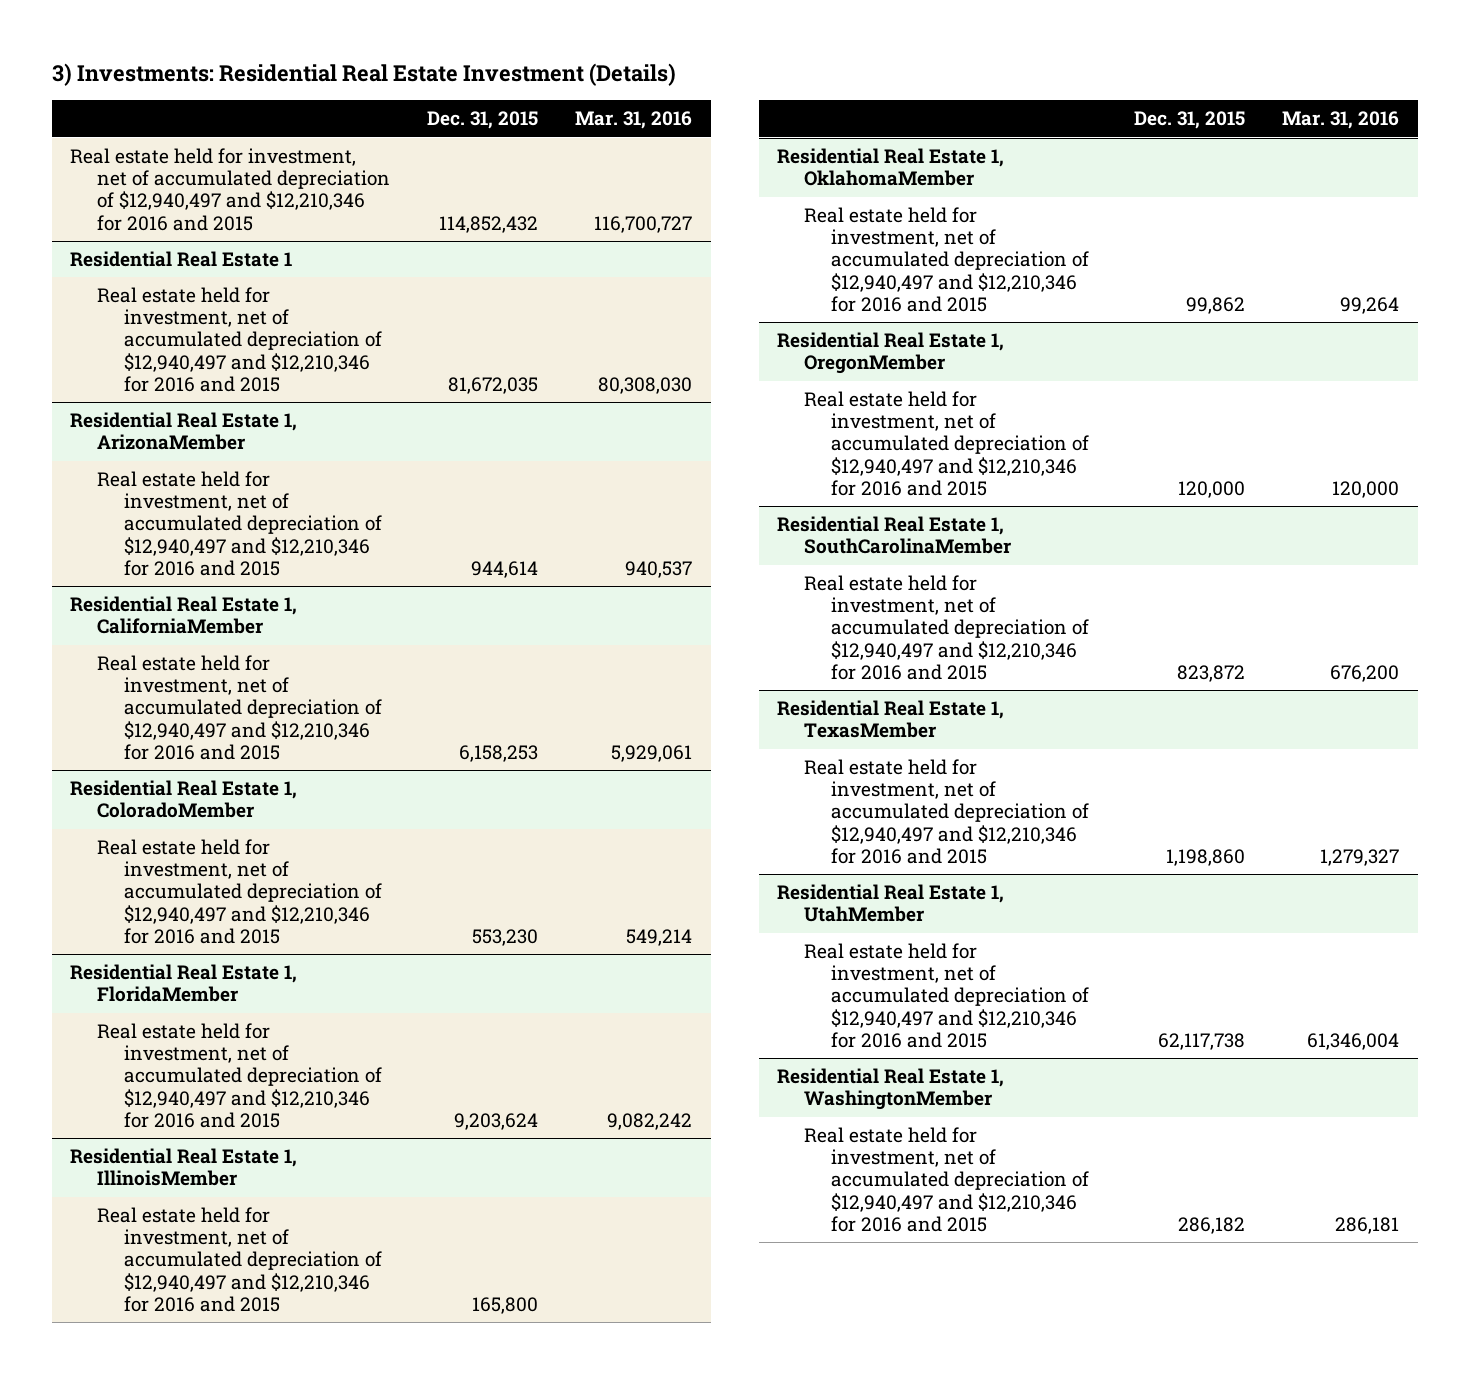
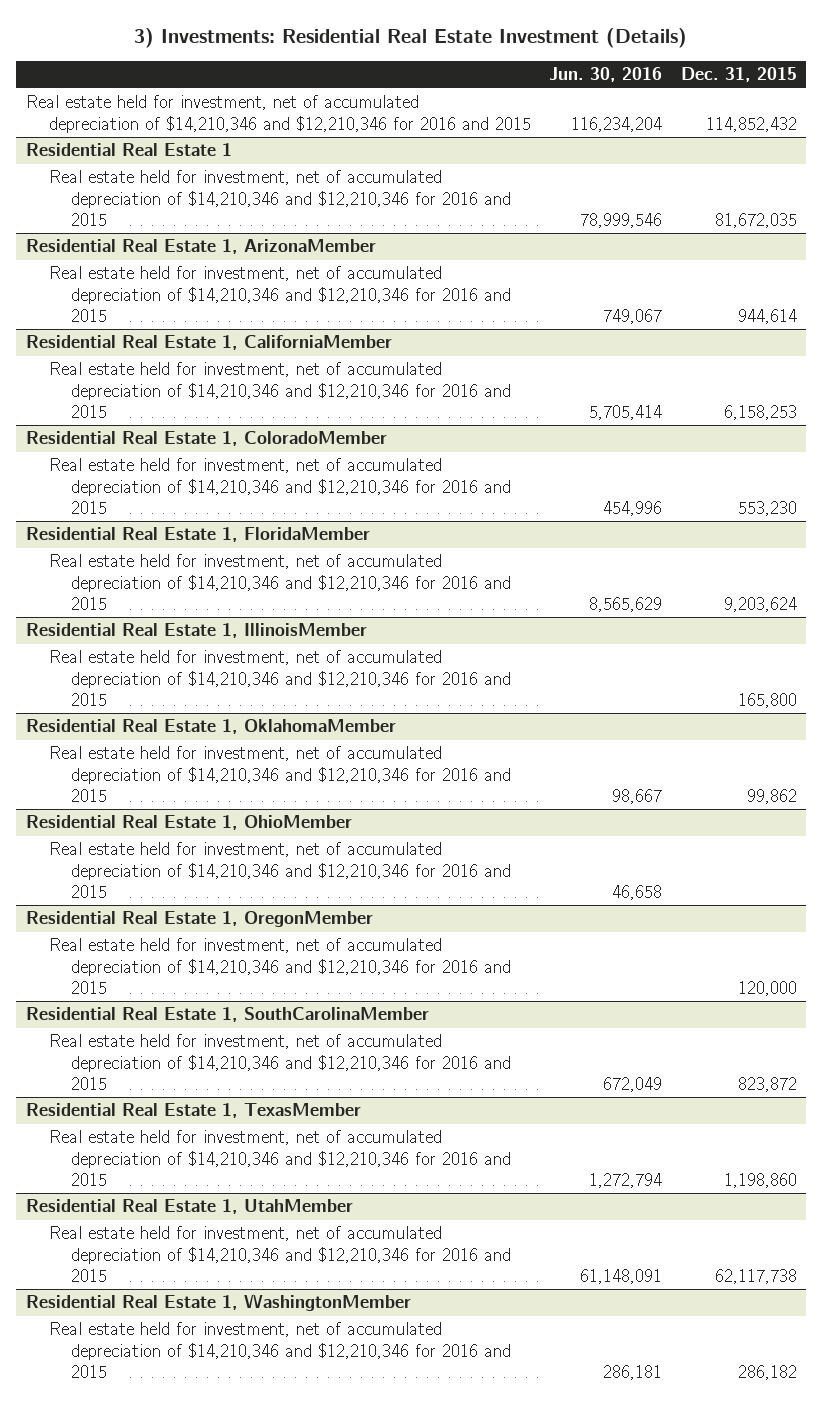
[575,111,693,130] Mar. 31, 2016 -> none
none -> [549,67,663,83] Jun. 30, 2016
[70,148,391,231] Real estate held for investment, net of accumulated depreciation of $12,940,497 and $12,210,346 for 2016 and 2015 -> [25,95,531,133] Real estate held for investment, net of accumulated depreciation of $14,210,346 and $12,210,346 for 2016 and 2015
[97,287,383,392] Real estate held for investment, net of accumulated depreciation of $12,940,497 and $12,210,346 for 2016 and 2015 -> [48,170,512,227] Real estate held for investment, net of accumulated depreciation of $14,210,346 and $12,210,346 for 2016 and 2015
[97,471,383,576] Real estate held for investment, net of accumulated depreciation of $12,940,497 and $12,210,346 for 2016 and 2015 -> [48,266,512,323] Real estate held for investment, net of accumulated depreciation of $14,210,346 and $12,210,346 for 2016 and 2015
[97,655,383,760] Real estate held for investment, net of accumulated depreciation of $12,940,497 and $12,210,346 for 2016 and 2015 -> [48,362,512,419] Real estate held for investment, net of accumulated depreciation of $14,210,346 and $12,210,346 for 2016 and 2015
[97,839,383,944] Real estate held for investment, net of accumulated depreciation of $12,940,497 and $12,210,346 for 2016 and 2015 -> [48,458,512,515] Real estate held for investment, net of accumulated depreciation of $14,210,346 and $12,210,346 for 2016 and 2015
[97,1023,383,1128] Real estate held for investment, net of accumulated depreciation of $12,940,497 and $12,210,346 for 2016 and 2015 -> [48,554,512,611] Real estate held for investment, net of accumulated depreciation of $14,210,346 and $12,210,346 for 2016 and 2015
[97,1207,383,1312] Real estate held for investment, net of accumulated depreciation of $12,940,497 and $12,210,346 for 2016 and 2015 -> [48,650,512,707] Real estate held for investment, net of accumulated depreciation of $14,210,346 and $12,210,346 for 2016 and 2015
[804,207,1090,312] Real estate held for investment, net of accumulated depreciation of $12,940,497 and $12,210,346 for 2016 and 2015 -> [48,746,512,803] Real estate held for investment, net of accumulated depreciation of $14,210,346 and $12,210,346 for 2016 and 2015
none -> [25,815,352,831] Residential Real Estate 1, OhioMember
none -> [48,842,512,899] Real estate held for investment, net of accumulated depreciation of $14,210,346 and $12,210,346 for 2016 and 2015
[804,391,1090,496] Real estate held for investment, net of accumulated depreciation of $12,940,497 and $12,210,346 for 2016 and 2015 -> [48,938,512,995] Real estate held for investment, net of accumulated depreciation of $14,210,346 and $12,210,346 for 2016 and 2015
[804,575,1090,680] Real estate held for investment, net of accumulated depreciation of $12,940,497 and $12,210,346 for 2016 and 2015 -> [48,1034,512,1091] Real estate held for investment, net of accumulated depreciation of $14,210,346 and $12,210,346 for 2016 and 2015
[804,759,1090,864] Real estate held for investment, net of accumulated depreciation of $12,940,497 and $12,210,346 for 2016 and 2015 -> [48,1130,512,1187] Real estate held for investment, net of accumulated depreciation of $14,210,346 and $12,210,346 for 2016 and 2015
[804,943,1090,1048] Real estate held for investment, net of accumulated depreciation of $12,940,497 and $12,210,346 for 2016 and 2015 -> [48,1226,512,1283] Real estate held for investment, net of accumulated depreciation of $14,210,346 and $12,210,346 for 2016 and 2015
[804,1127,1090,1232] Real estate held for investment, net of accumulated depreciation of $12,940,497 and $12,210,346 for 2016 and 2015 -> [48,1322,512,1379] Real estate held for investment, net of accumulated depreciation of $14,210,346 and $12,210,346 for 2016 and 2015

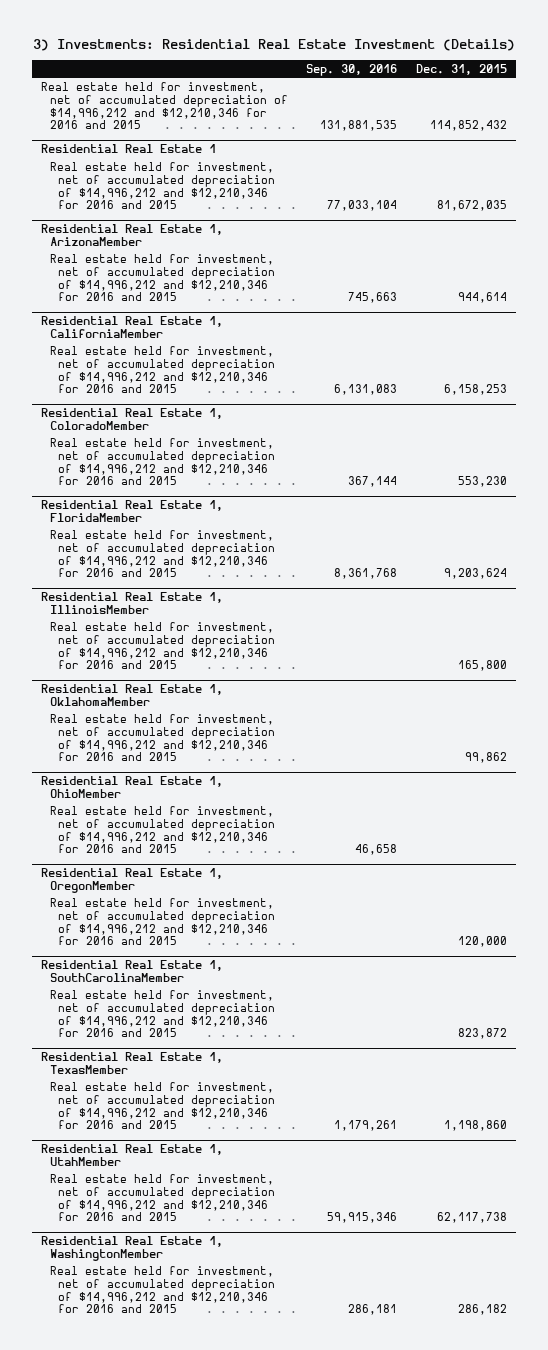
[549,67,663,83] Jun. 30, 2016 -> none
none -> [306,64,398,77] Sep. 30, 2016
[25,95,531,133] Real estate held for investment, net of accumulated depreciation of $14,210,346 and $12,210,346 for 2016 and 2015 -> [41,81,288,130] Real estate held for investment, net of accumulated depreciation of $14,996,212 and $12,210,346 for 2016 and 2015
[48,170,512,227] Real estate held for investment, net of accumulated depreciation of $14,210,346 and $12,210,346 for 2016 and 2015 -> [49,161,275,210] Real estate held for investment, net of accumulated depreciation of $14,996,212 and $12,210,346 for 2016 and 2015
[48,266,512,323] Real estate held for investment, net of accumulated depreciation of $14,210,346 and $12,210,346 for 2016 and 2015 -> [49,253,275,302] Real estate held for investment, net of accumulated depreciation of $14,996,212 and $12,210,346 for 2016 and 2015
[48,362,512,419] Real estate held for investment, net of accumulated depreciation of $14,210,346 and $12,210,346 for 2016 and 2015 -> [49,345,275,394] Real estate held for investment, net of accumulated depreciation of $14,996,212 and $12,210,346 for 2016 and 2015
[48,458,512,515] Real estate held for investment, net of accumulated depreciation of $14,210,346 and $12,210,346 for 2016 and 2015 -> [49,437,275,486] Real estate held for investment, net of accumulated depreciation of $14,996,212 and $12,210,346 for 2016 and 2015
[48,554,512,611] Real estate held for investment, net of accumulated depreciation of $14,210,346 and $12,210,346 for 2016 and 2015 -> [49,529,275,578] Real estate held for investment, net of accumulated depreciation of $14,996,212 and $12,210,346 for 2016 and 2015
[48,650,512,707] Real estate held for investment, net of accumulated depreciation of $14,210,346 and $12,210,346 for 2016 and 2015 -> [49,621,275,670] Real estate held for investment, net of accumulated depreciation of $14,996,212 and $12,210,346 for 2016 and 2015
[48,746,512,803] Real estate held for investment, net of accumulated depreciation of $14,210,346 and $12,210,346 for 2016 and 2015 -> [49,713,275,762] Real estate held for investment, net of accumulated depreciation of $14,996,212 and $12,210,346 for 2016 and 2015
[48,842,512,899] Real estate held for investment, net of accumulated depreciation of $14,210,346 and $12,210,346 for 2016 and 2015 -> [49,805,275,854] Real estate held for investment, net of accumulated depreciation of $14,996,212 and $12,210,346 for 2016 and 2015
[48,938,512,995] Real estate held for investment, net of accumulated depreciation of $14,210,346 and $12,210,346 for 2016 and 2015 -> [49,897,275,946] Real estate held for investment, net of accumulated depreciation of $14,996,212 and $12,210,346 for 2016 and 2015
[48,1034,512,1091] Real estate held for investment, net of accumulated depreciation of $14,210,346 and $12,210,346 for 2016 and 2015 -> [49,989,275,1038] Real estate held for investment, net of accumulated depreciation of $14,996,212 and $12,210,346 for 2016 and 2015
[48,1130,512,1187] Real estate held for investment, net of accumulated depreciation of $14,210,346 and $12,210,346 for 2016 and 2015 -> [49,1081,275,1130] Real estate held for investment, net of accumulated depreciation of $14,996,212 and $12,210,346 for 2016 and 2015
[48,1226,512,1283] Real estate held for investment, net of accumulated depreciation of $14,210,346 and $12,210,346 for 2016 and 2015 -> [49,1173,275,1222] Real estate held for investment, net of accumulated depreciation of $14,996,212 and $12,210,346 for 2016 and 2015
[48,1322,512,1379] Real estate held for investment, net of accumulated depreciation of $14,210,346 and $12,210,346 for 2016 and 2015 -> [49,1265,275,1314] Real estate held for investment, net of accumulated depreciation of $14,996,212 and $12,210,346 for 2016 and 2015

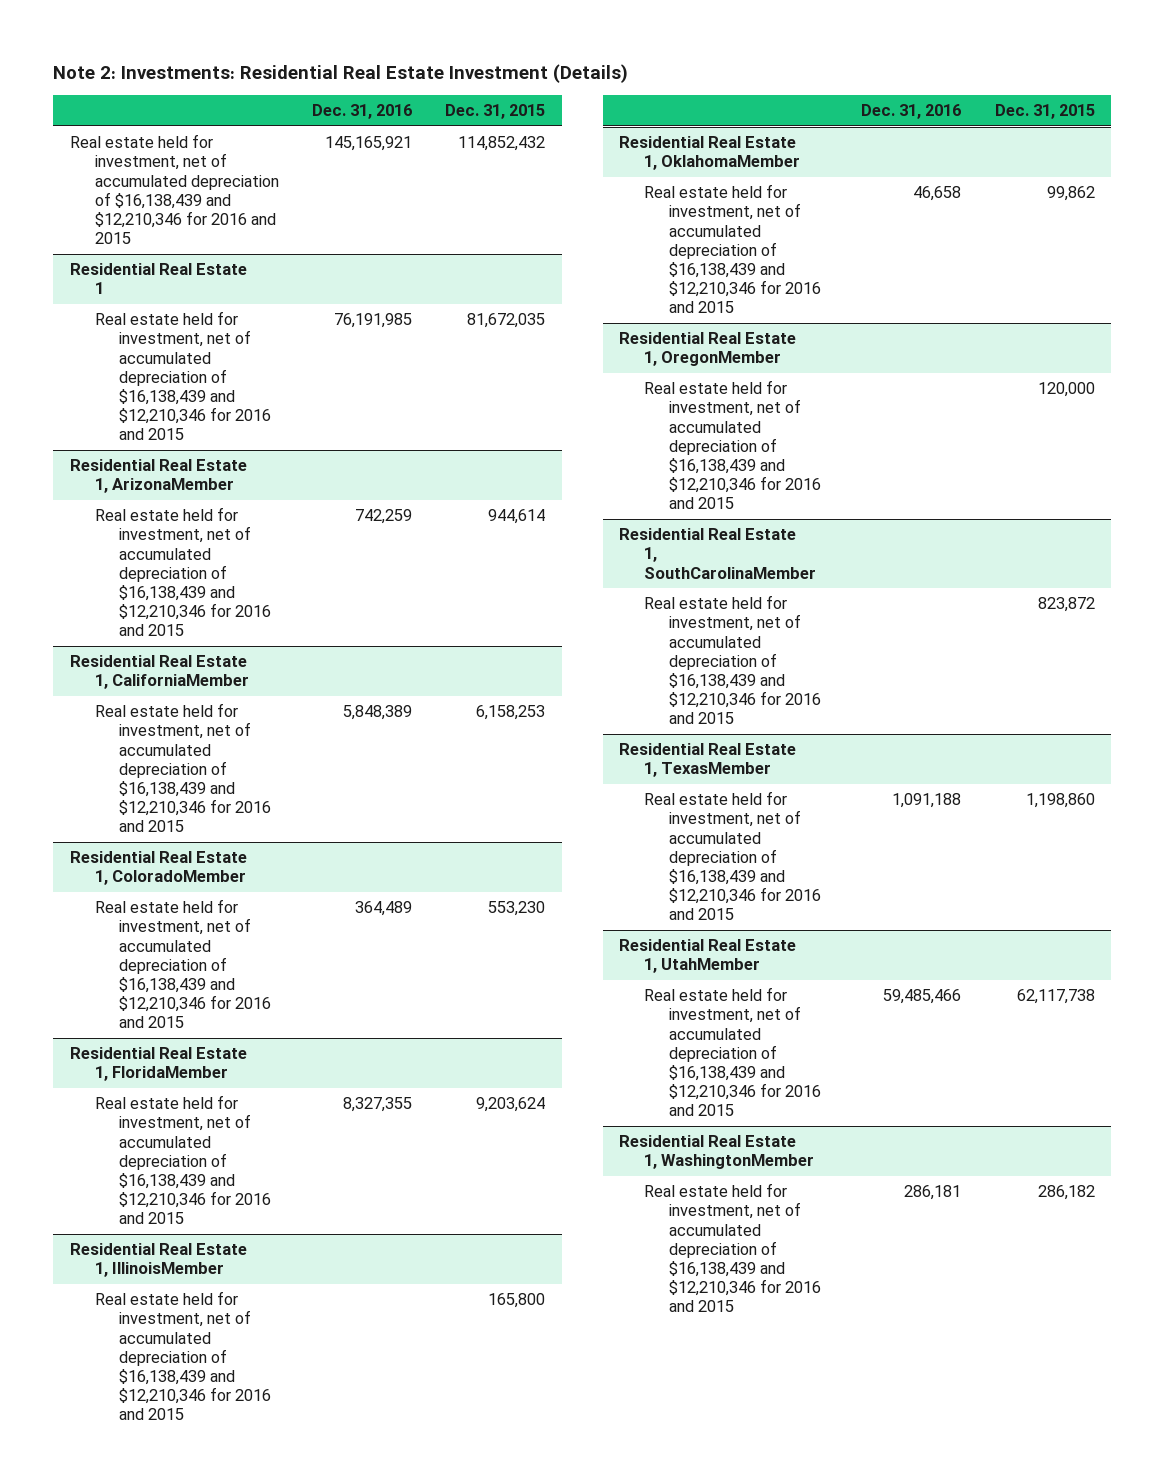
[33,39,516,52] 3) Investments: Residential Real Estate Investment (Details) -> [53,63,629,83] Note 2: Investments: Residential Real Estate Investment (Details)
[306,64,398,77] Sep. 30, 2016 -> none
none -> [311,104,412,120] Dec. 31, 2016
[41,81,288,130] Real estate held for investment, net of accumulated depreciation of $14,996,212 and $12,210,346 for 2016 and 2015 -> [69,134,279,245] Real estate held for investment, net of accumulated depreciation of $16,138,439 and $12,210,346 for 2016 and 2015
[49,161,275,210] Real estate held for investment, net of accumulated depreciation of $14,996,212 and $12,210,346 for 2016 and 2015 -> [94,311,272,441] Real estate held for investment, net of accumulated depreciation of $16,138,439 and $12,210,346 for 2016 and 2015
[49,253,275,302] Real estate held for investment, net of accumulated depreciation of $14,996,212 and $12,210,346 for 2016 and 2015 -> [94,507,272,637] Real estate held for investment, net of accumulated depreciation of $16,138,439 and $12,210,346 for 2016 and 2015
[49,345,275,394] Real estate held for investment, net of accumulated depreciation of $14,996,212 and $12,210,346 for 2016 and 2015 -> [94,703,272,833] Real estate held for investment, net of accumulated depreciation of $16,138,439 and $12,210,346 for 2016 and 2015
[49,437,275,486] Real estate held for investment, net of accumulated depreciation of $14,996,212 and $12,210,346 for 2016 and 2015 -> [94,899,272,1029] Real estate held for investment, net of accumulated depreciation of $16,138,439 and $12,210,346 for 2016 and 2015
[49,529,275,578] Real estate held for investment, net of accumulated depreciation of $14,996,212 and $12,210,346 for 2016 and 2015 -> [94,1095,272,1225] Real estate held for investment, net of accumulated depreciation of $16,138,439 and $12,210,346 for 2016 and 2015
[49,621,275,670] Real estate held for investment, net of accumulated depreciation of $14,996,212 and $12,210,346 for 2016 and 2015 -> [94,1291,272,1421] Real estate held for investment, net of accumulated depreciation of $16,138,439 and $12,210,346 for 2016 and 2015
[41,776,224,799] Residential Real Estate 1, OhioMember -> none
[49,805,275,854] Real estate held for investment, net of accumulated depreciation of $14,996,212 and $12,210,346 for 2016 and 2015 -> none
[49,713,275,762] Real estate held for investment, net of accumulated depreciation of $14,996,212 and $12,210,346 for 2016 and 2015 -> [643,184,821,314] Real estate held for investment, net of accumulated depreciation of $16,138,439 and $12,210,346 for 2016 and 2015
[49,897,275,946] Real estate held for investment, net of accumulated depreciation of $14,996,212 and $12,210,346 for 2016 and 2015 -> [643,380,821,510] Real estate held for investment, net of accumulated depreciation of $16,138,439 and $12,210,346 for 2016 and 2015
[49,989,275,1038] Real estate held for investment, net of accumulated depreciation of $14,996,212 and $12,210,346 for 2016 and 2015 -> [643,595,821,725] Real estate held for investment, net of accumulated depreciation of $16,138,439 and $12,210,346 for 2016 and 2015
[49,1081,275,1130] Real estate held for investment, net of accumulated depreciation of $14,996,212 and $12,210,346 for 2016 and 2015 -> [643,791,821,921] Real estate held for investment, net of accumulated depreciation of $16,138,439 and $12,210,346 for 2016 and 2015
[49,1173,275,1222] Real estate held for investment, net of accumulated depreciation of $14,996,212 and $12,210,346 for 2016 and 2015 -> [643,987,821,1117] Real estate held for investment, net of accumulated depreciation of $16,138,439 and $12,210,346 for 2016 and 2015
[49,1265,275,1314] Real estate held for investment, net of accumulated depreciation of $14,996,212 and $12,210,346 for 2016 and 2015 -> [643,1183,821,1313] Real estate held for investment, net of accumulated depreciation of $16,138,439 and $12,210,346 for 2016 and 2015

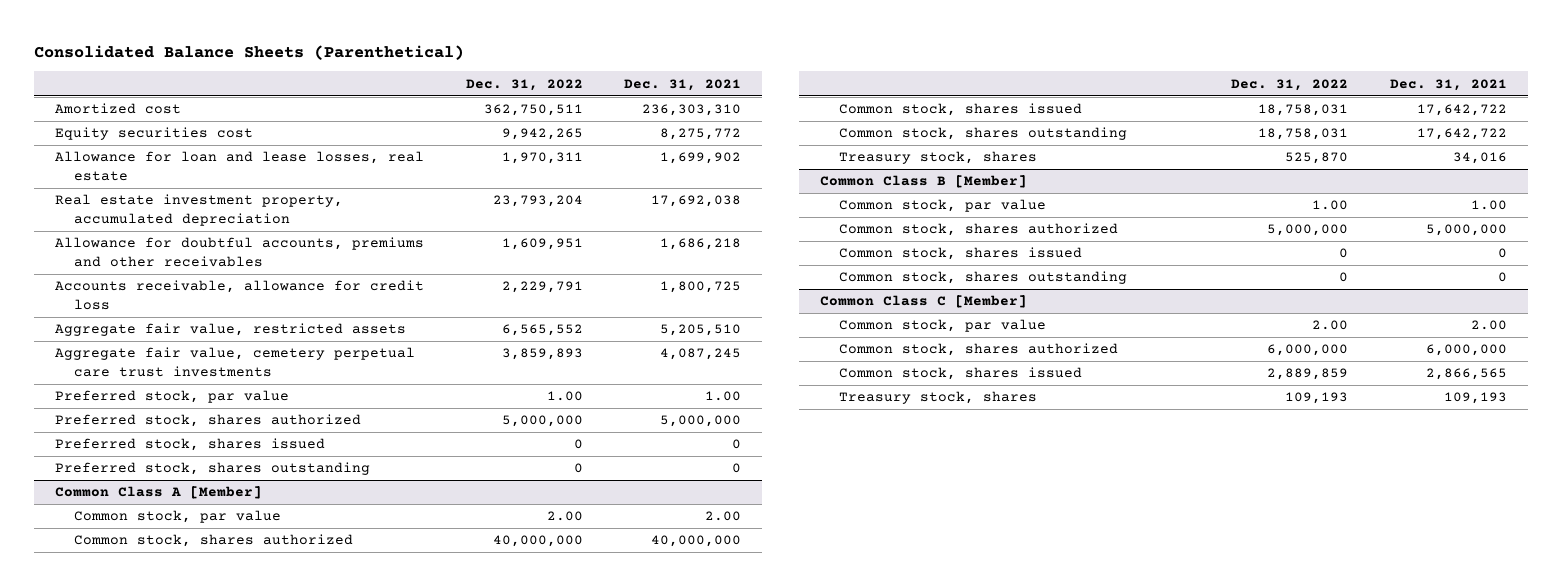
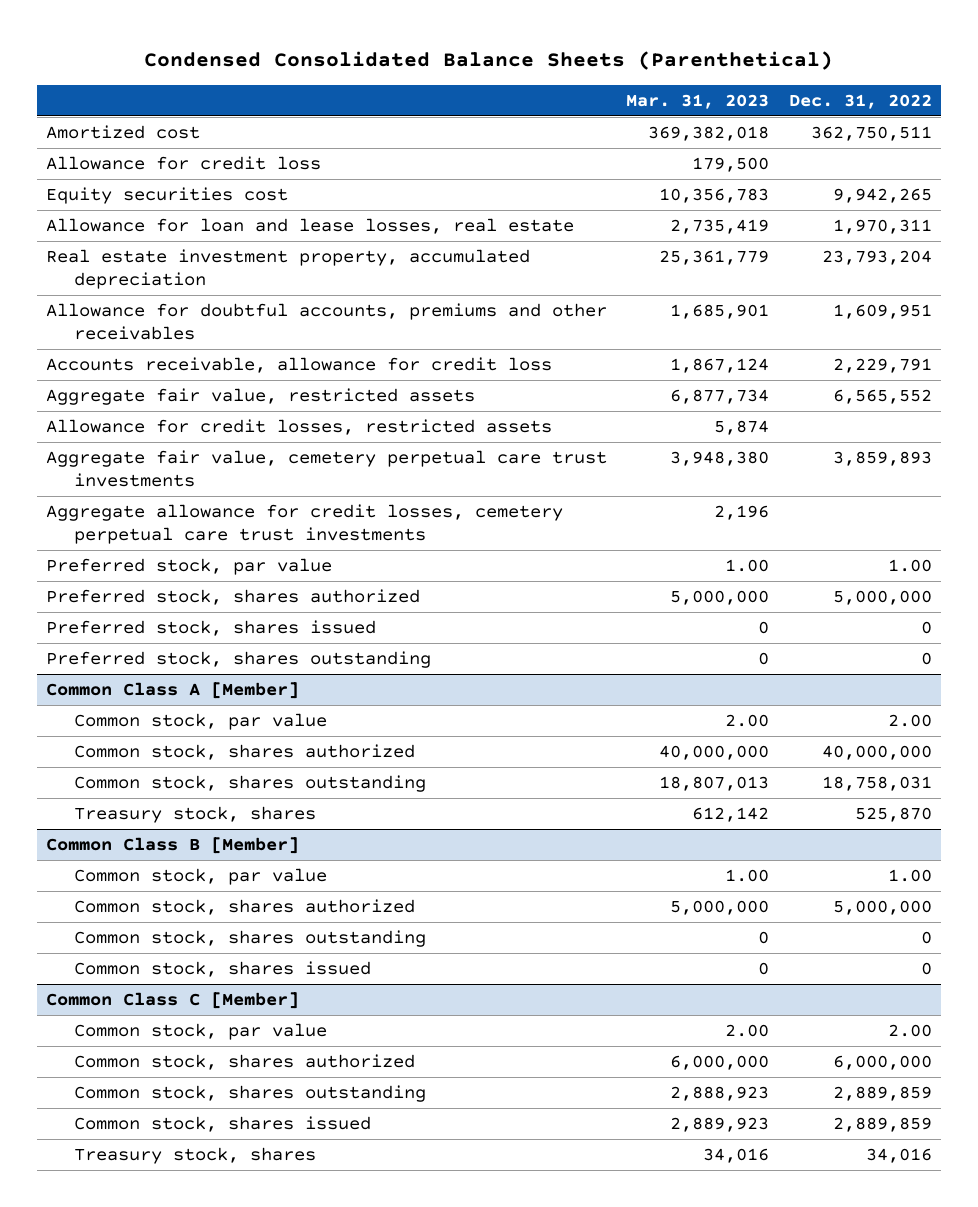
[33,44,464,60] Consolidated Balance Sheets (Parenthetical) -> [143,50,833,70] Condensed Consolidated Balance Sheets (Parenthetical)
[624,78,742,91] Dec. 31, 2021 -> none
none -> [626,93,770,109] Mar. 31, 2023
none -> [46,156,322,171] Allowance for credit loss
none -> [46,419,553,436] Allowance for credit losses, restricted assets
none -> [46,504,564,544] Aggregate allowance for credit losses, cemetery perpetual care trust investments
[838,103,1082,117] Common stock, shares issued -> none
[838,247,1082,261] Common stock, shares issued -> [74,961,372,978] Common stock, shares issued
none -> [74,1085,427,1103] Common stock, shares outstanding
[1285,392,1349,405] 109,193 -> [865,1148,932,1164] 34,016

